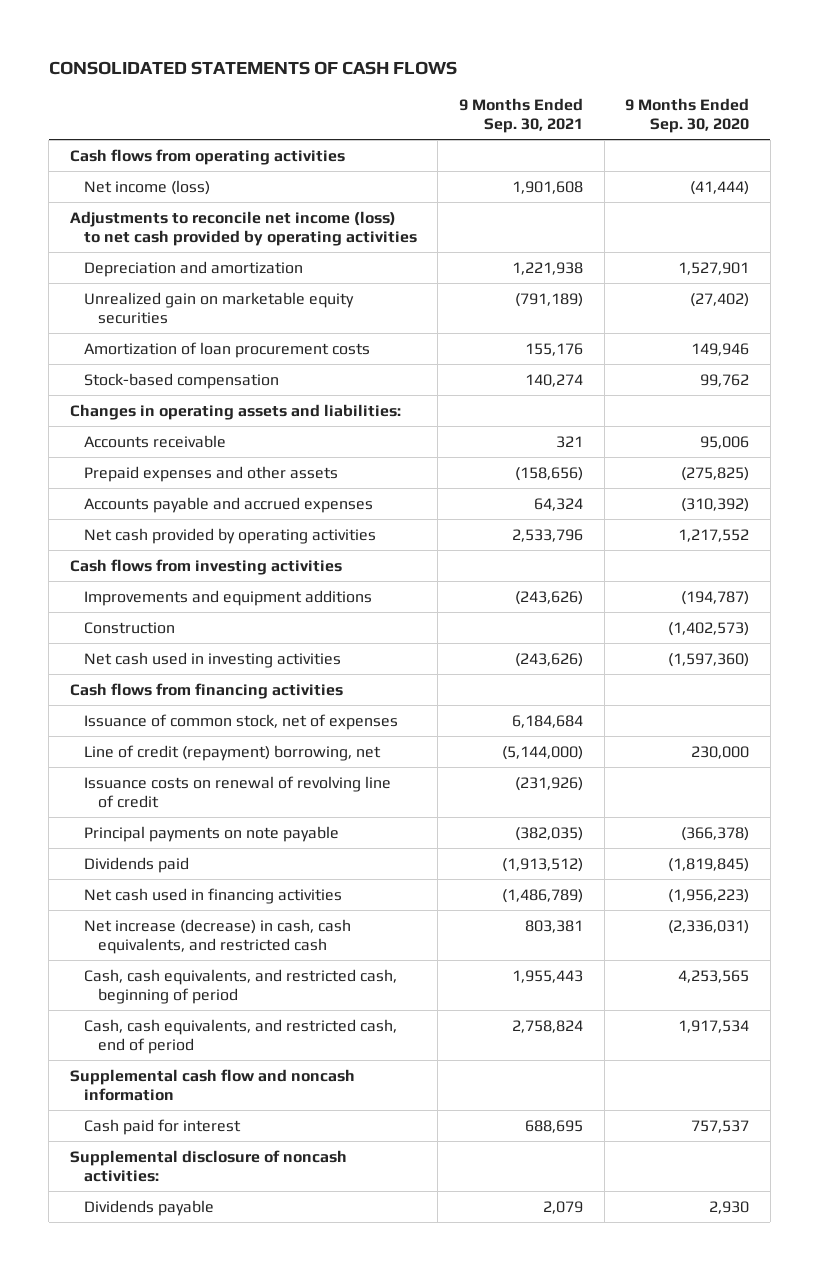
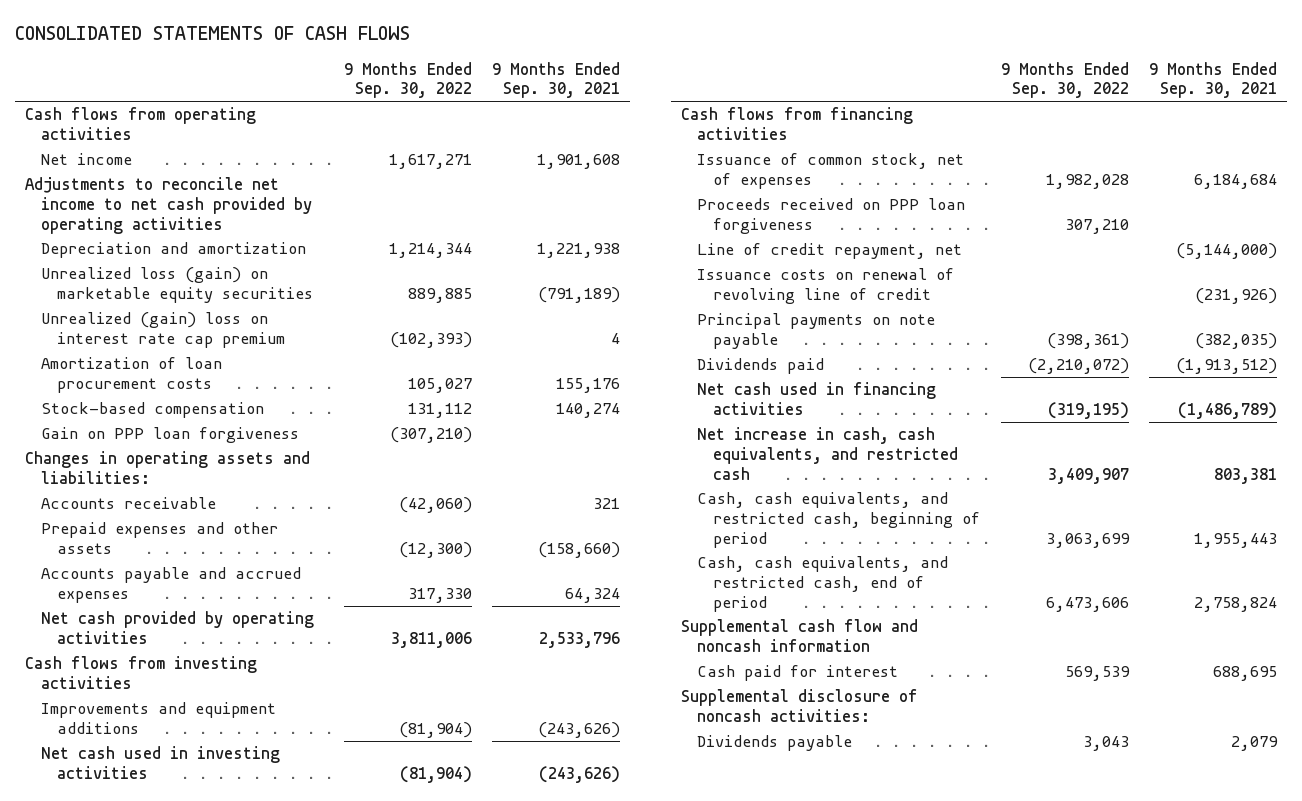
[625,98,750,134] 9 Months Ended Sep. 30, 2020 -> none
none -> [343,61,472,99] 9 Months Ended Sep. 30, 2022
[83,179,210,195] Net income (loss) -> [40,153,132,166] Net income
[69,210,417,246] Adjustments to reconcile net income (loss) to net cash provided by operating activities -> [24,177,312,234] Adjustments to reconcile net income to net cash provided by operating activities
[83,291,354,324] Unrealized gain on marketable equity securities -> [40,267,313,303] Unrealized loss (gain) on marketable equity securities
none -> [40,312,285,348] Unrealized (gain) loss on interest rate cap premium
none -> [40,427,299,444] Gain on PPP loan forgiveness
[515,466,584,481] (158,656) -> [538,541,621,558] (158,660)
[83,621,175,634] Construction -> none
none -> [697,198,966,234] Proceeds received on PPP loan forgiveness
[83,744,381,761] Line of credit (repayment) borrowing, net -> [697,243,963,260] Line of credit repayment, net
[83,918,351,954] Net increase (decrease) in cash, cash equivalents, and restricted cash -> [697,427,959,480] Net increase in cash, cash equivalents, and restricted cash

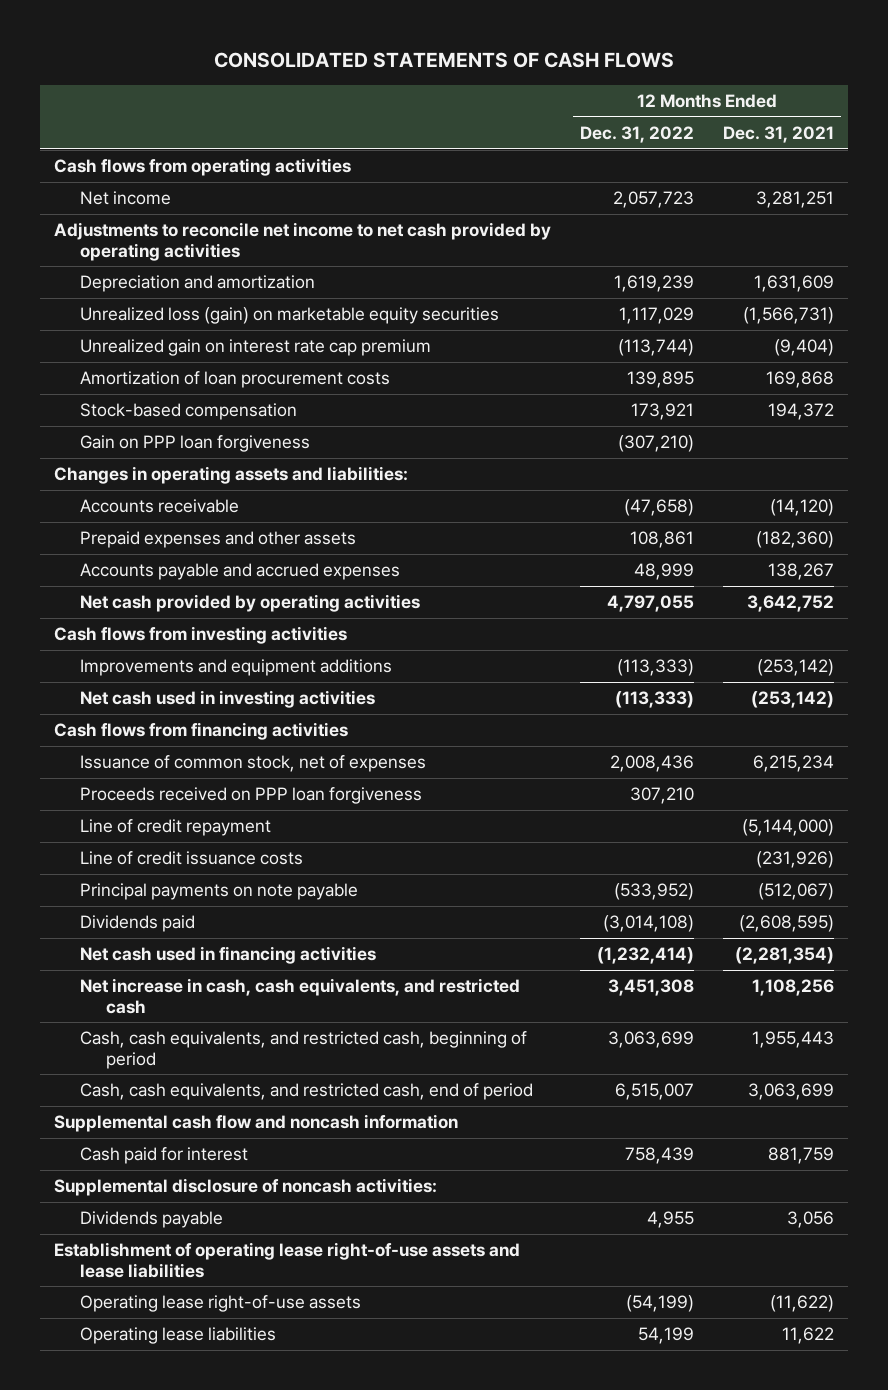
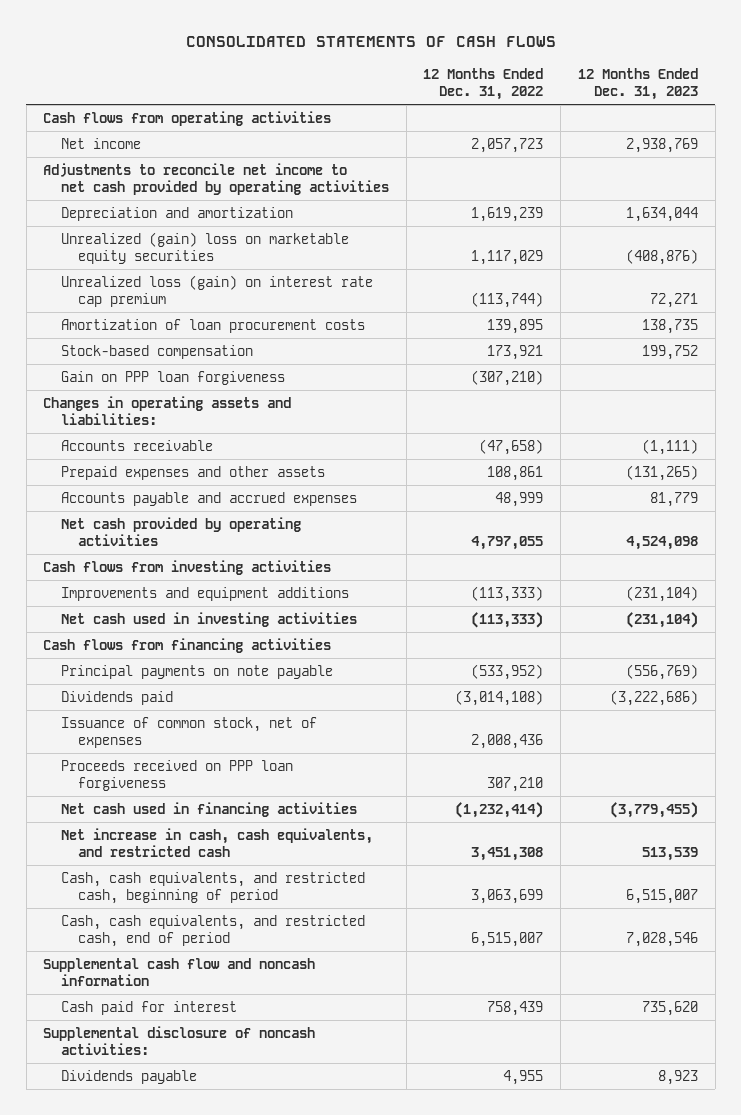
[723,126,835,144] Dec. 31, 2021 -> none
none -> [577,67,698,101] 12 Months Ended Dec. 31, 2023
[80,307,500,325] Unrealized loss (gain) on marketable equity securities -> [60,231,349,265] Unrealized (gain) loss on marketable equity securities
[80,339,432,357] Unrealized gain on interest rate cap premium -> [60,274,373,308] Unrealized loss (gain) on interest rate cap premium
[80,819,272,837] Line of credit repayment -> none
[80,851,304,866] Line of credit issuance costs -> none
[80,755,427,773] Issuance of common stock, net of expenses -> [60,716,317,749] Issuance of common stock, net of expenses
[80,787,423,805] Proceeds received on PPP loan forgiveness -> [60,759,293,792] Proceeds received on PPP loan forgiveness
[54,1242,521,1278] Establishment of operating lease right-of-use assets and lease liabilities -> none
[80,1295,362,1313] Operating lease right-of-use assets -> none
[80,1327,277,1345] Operating lease liabilities -> none

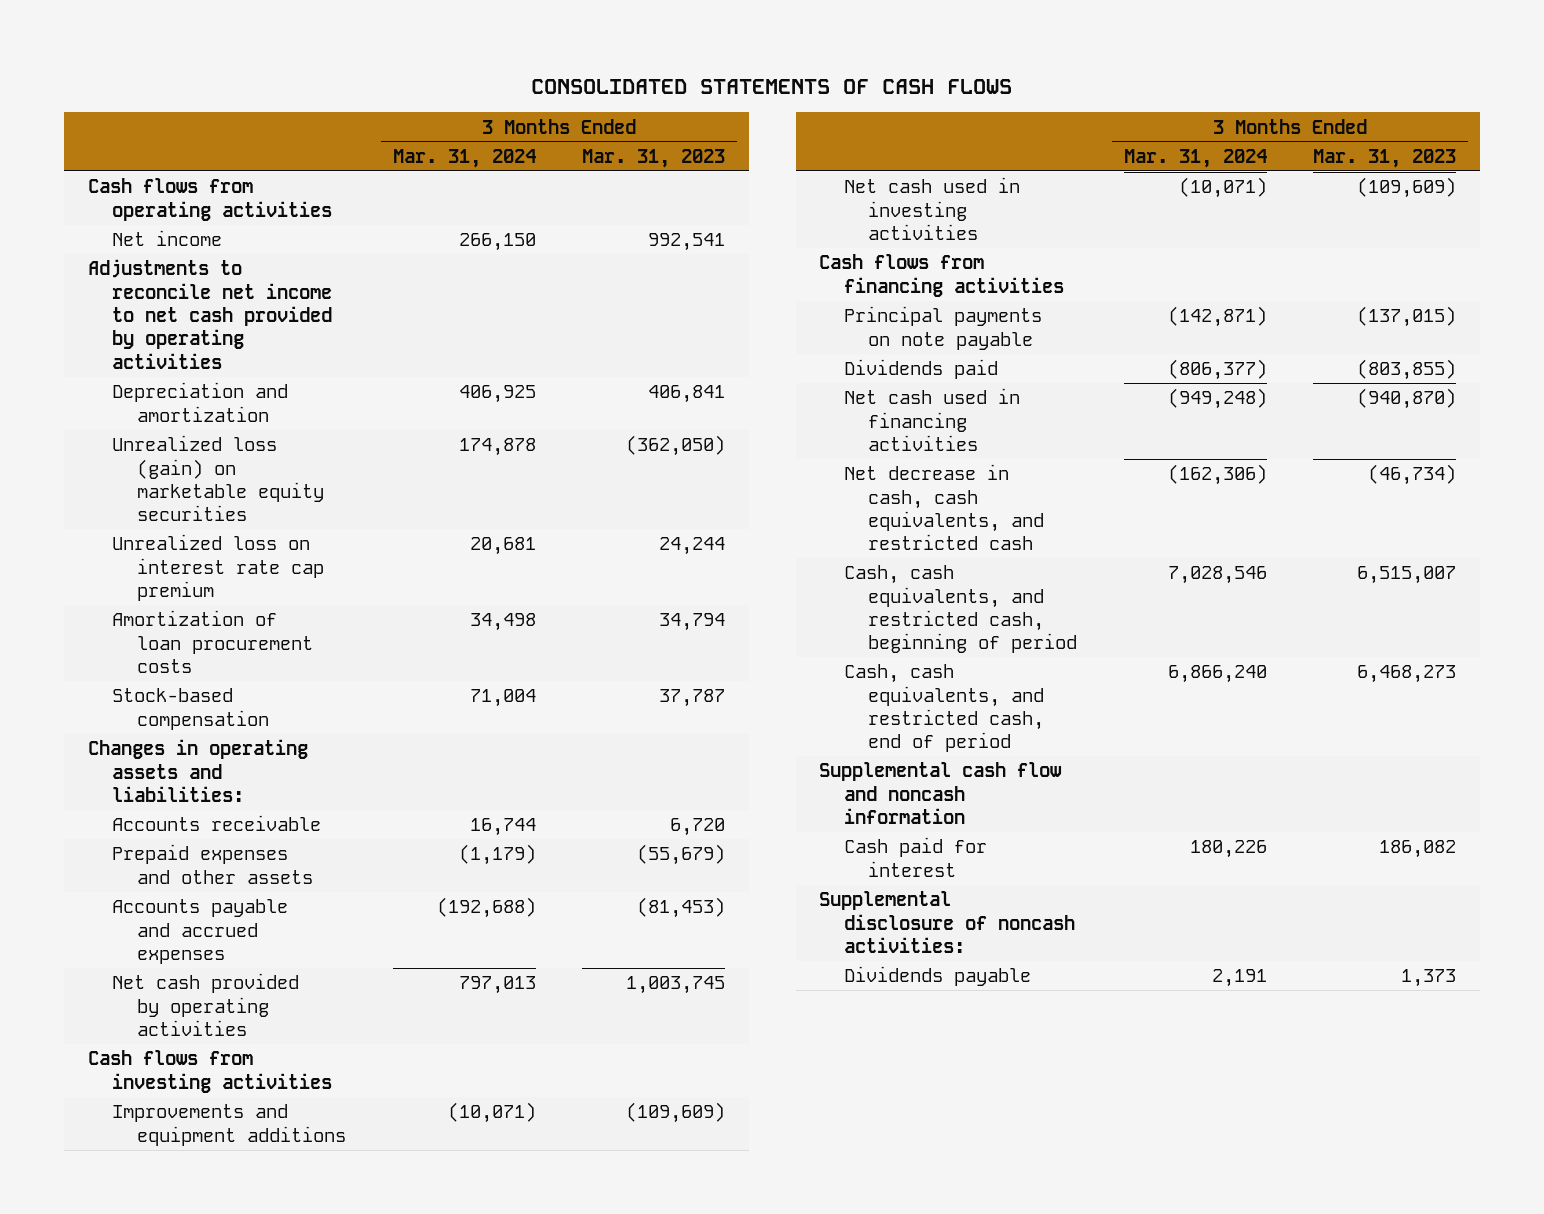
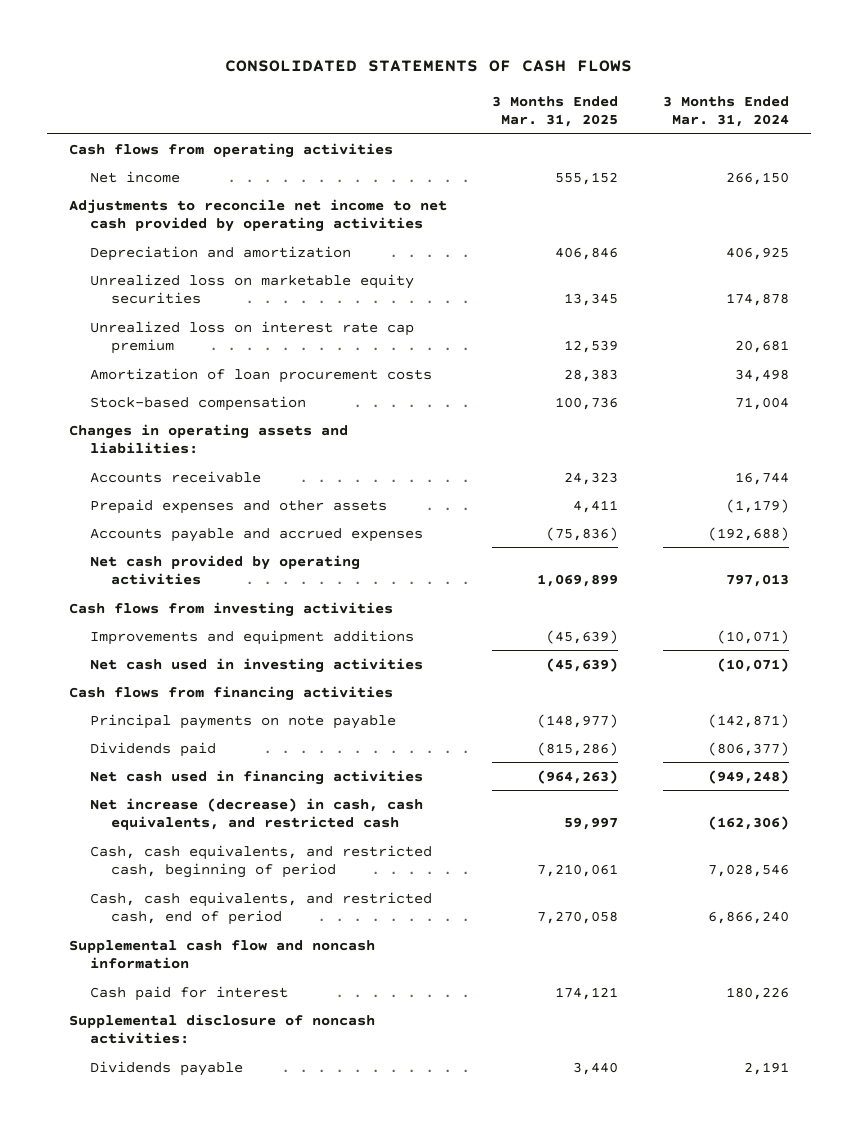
[582,148,726,168] Mar. 31, 2023 -> none
none -> [492,95,619,128] 3 Months Ended Mar. 31, 2025
[112,435,325,522] Unrealized loss (gain) on marketable equity securities -> [90,273,415,305] Unrealized loss on marketable equity securities
[843,464,1045,551] Net decrease in cash, cash equivalents, and restricted cash -> [90,797,424,831] Net increase (decrease) in cash, cash equivalents, and restricted cash

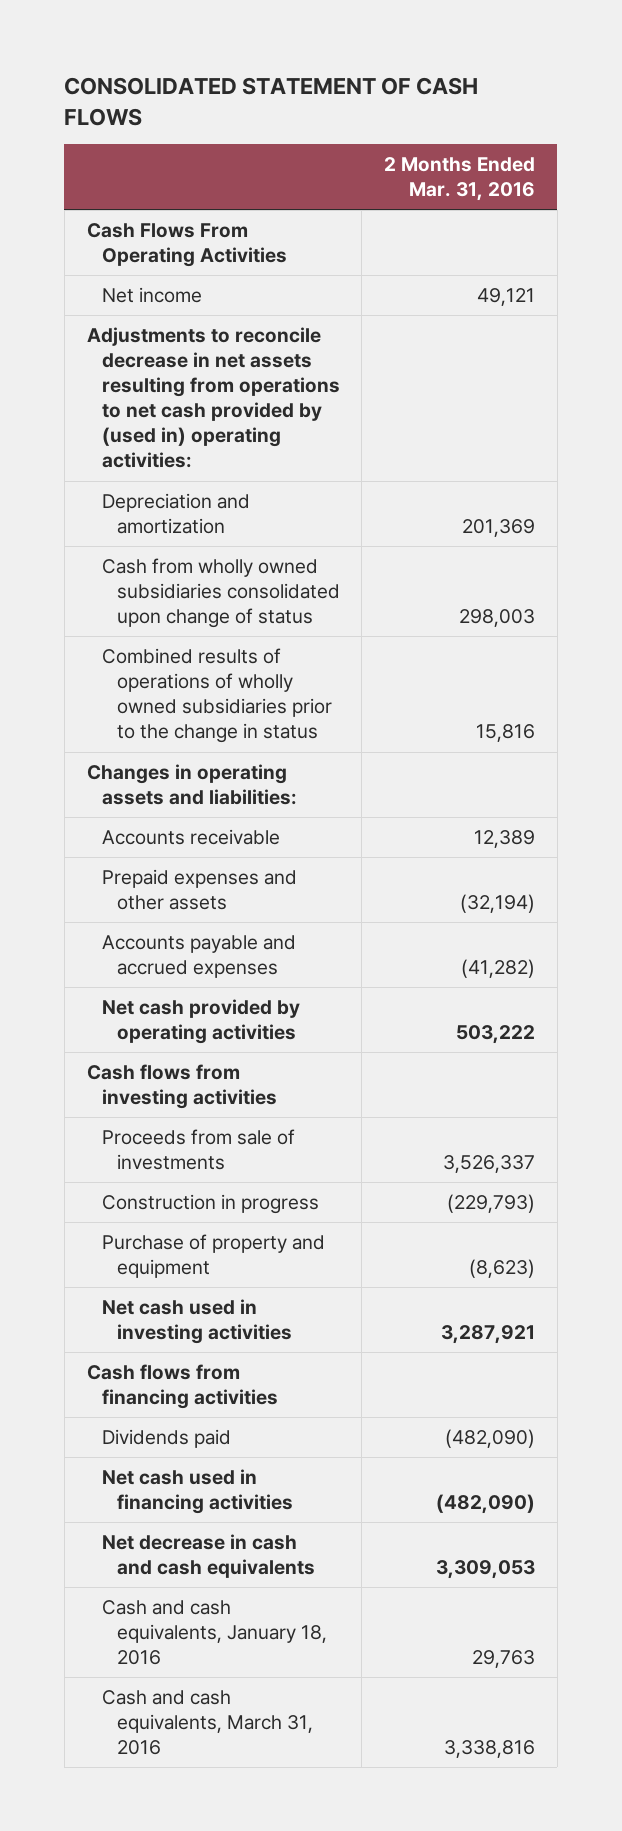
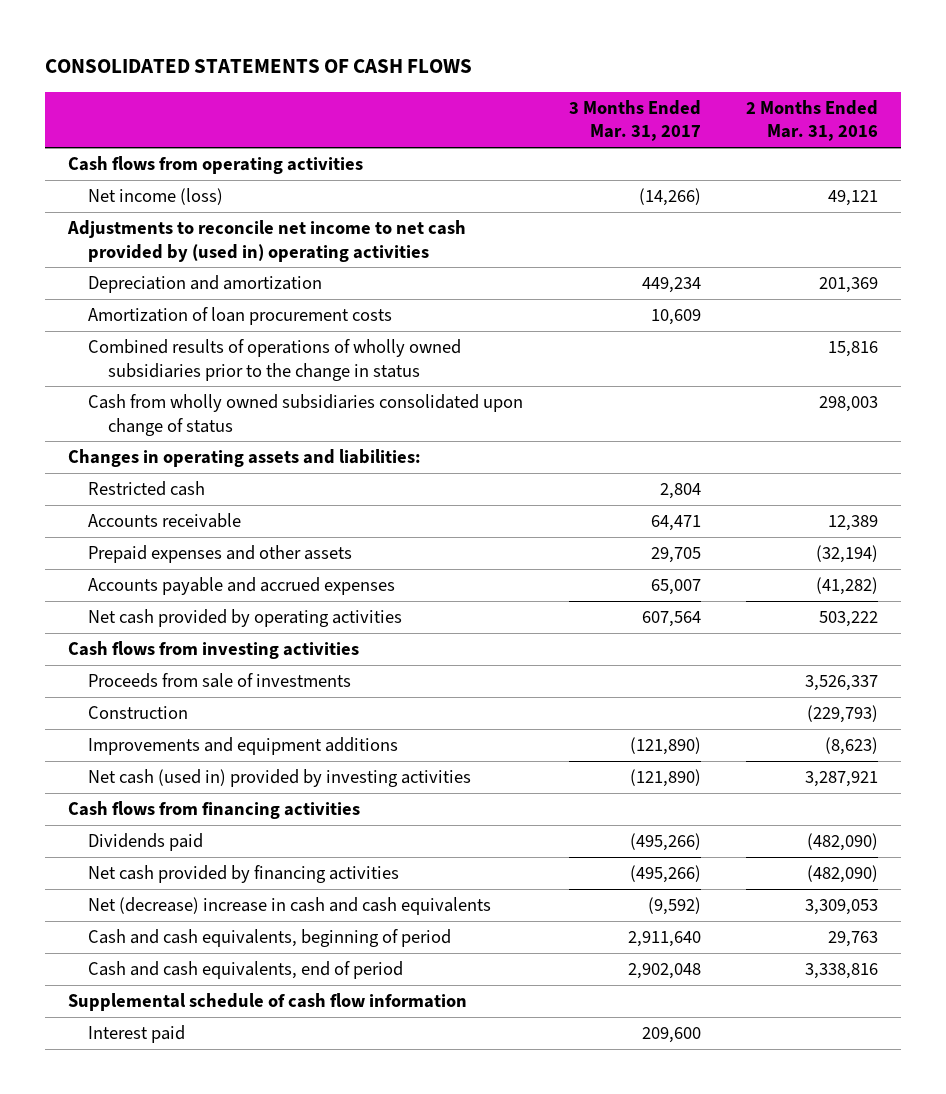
[64,77,479,126] CONSOLIDATED STATEMENT OF CASH FLOWS -> [44,59,472,74] CONSOLIDATED STATEMENTS OF CASH FLOWS
none -> [568,99,701,142] 3 Months Ended Mar. 31, 2017
[86,223,287,268] Cash Flows From Operating Activities -> [67,155,363,174] Cash flows from operating activities
[101,287,202,304] Net income -> [87,187,223,205] Net income (loss)
[86,327,340,469] Adjustments to reconcile decrease in net assets resulting from operations to net cash provided by (used in) operating activities: -> [66,219,466,262] Adjustments to reconcile net income to net cash provided by (used in) operating activities
none -> [87,306,392,325] Amortization of loan procurement costs
[101,558,340,629] Cash from wholly owned subsidiaries consolidated upon change of status -> [87,393,523,436] Cash from wholly owned subsidiaries consolidated upon change of status
none -> [87,480,205,496] Restricted cash
[101,1194,319,1215] Construction in progress -> [87,705,188,719] Construction
[101,1234,325,1279] Purchase of property and equipment -> [87,736,398,755] Improvements and equipment additions
[101,1299,292,1345] Net cash used in investing activities -> [87,768,471,787] Net cash (used in) provided by investing activities
[101,1469,293,1515] Net cash used in financing activities -> [87,864,399,883] Net cash provided by financing activities
[101,1534,315,1579] Net decrease in cash and cash equivalents -> [87,896,491,915] Net (decrease) increase in cash and cash equivalents
[101,1600,327,1666] Cash and cash equivalents, January 18, 2016 -> [87,928,451,947] Cash and cash equivalents, beginning of period
[101,1690,313,1756] Cash and cash equivalents, March 31, 2016 -> [87,960,403,979] Cash and cash equivalents, end of period
none -> [67,992,467,1011] Supplemental schedule of cash flow information
none -> [87,1024,185,1043] Interest paid

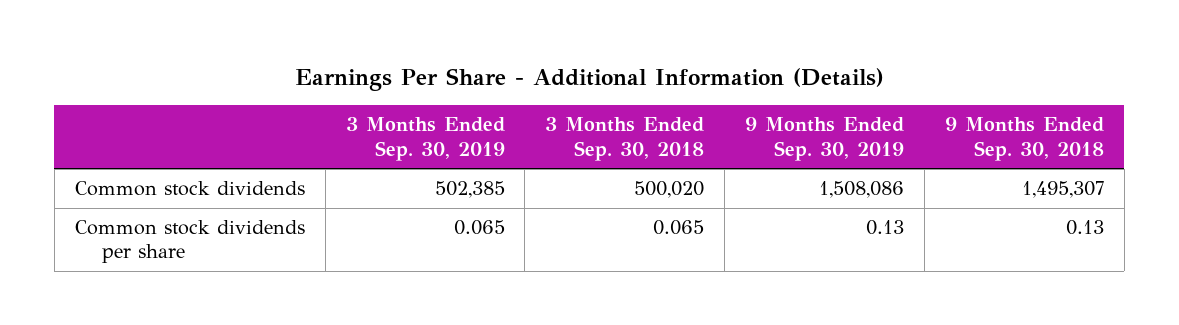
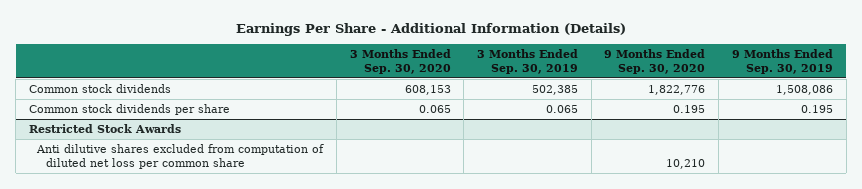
[545,117,705,161] 3 Months Ended Sep. 30, 2018 -> none
[944,117,1104,161] 9 Months Ended Sep. 30, 2018 -> none
none -> [349,49,451,74] 3 Months Ended Sep. 30, 2020
none -> [604,49,706,74] 9 Months Ended Sep. 30, 2020
[866,220,905,236] 0.13 -> [800,105,833,114] 0.195
none -> [28,124,181,134] Restricted Stock Awards
none -> [36,144,325,169] Anti dilutive shares excluded from computation of diluted net loss per common share

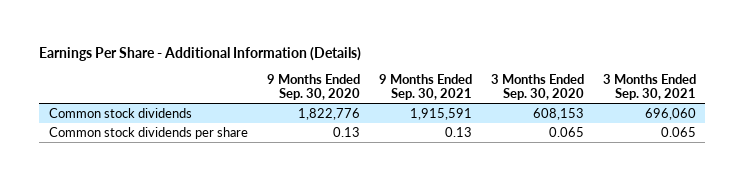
[476,49,578,74] 3 Months Ended Sep. 30, 2019 -> none
[731,49,833,74] 9 Months Ended Sep. 30, 2019 -> none
none -> [378,74,472,101] 9 Months Ended Sep. 30, 2021
none -> [602,74,696,101] 3 Months Ended Sep. 30, 2021
[28,124,181,134] Restricted Stock Awards -> none
[36,144,325,169] Anti dilutive shares excluded from computation of diluted net loss per common share -> none
[673,105,706,114] 0.195 -> [332,126,360,137] 0.13

